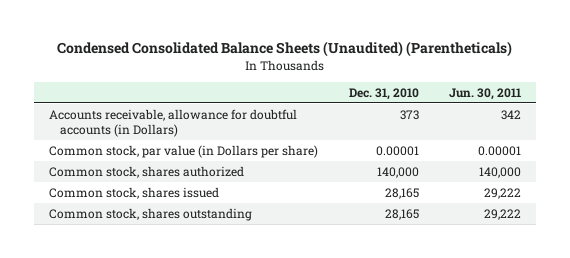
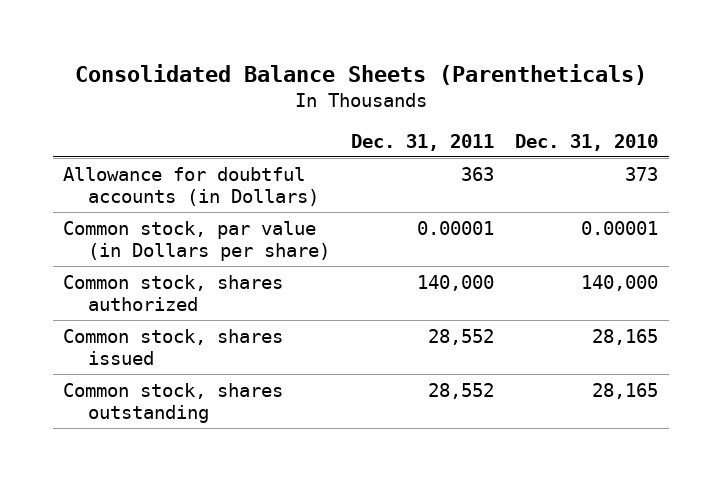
[57,41,513,58] Condensed Consolidated Balance Sheets (Unaudited) (Parentheticals) -> [74,63,647,85] Consolidated Balance Sheets (Parentheticals)
[448,87,521,100] Jun. 30, 2011 -> none
none -> [351,134,495,152] Dec. 31, 2011
[49,108,298,137] Accounts receivable, allowance for doubtful accounts (in Dollars) -> [63,166,320,207] Allowance for doubtful accounts (in Dollars)

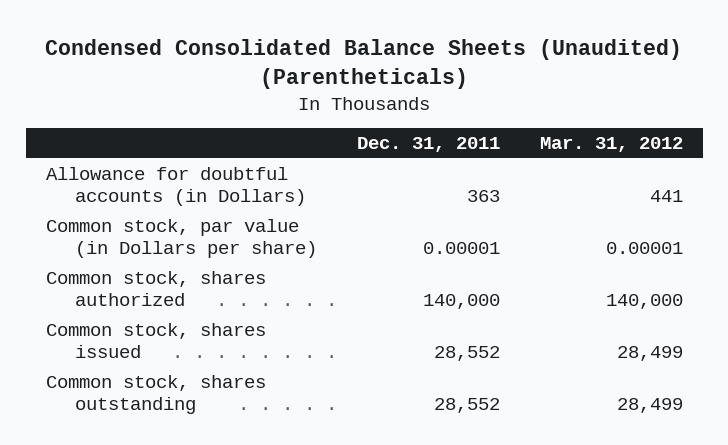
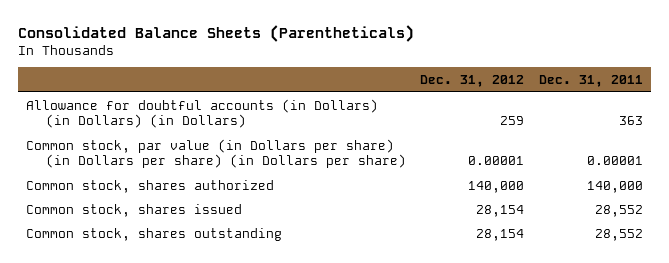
[45,38,683,90] Condensed Consolidated Balance Sheets (Unaudited) (Parentheticals) -> [18,24,415,42] Consolidated Balance Sheets (Parentheticals)
[539,137,683,153] Mar. 31, 2012 -> none
none -> [420,75,525,88] Dec. 31, 2012
[45,166,307,207] Allowance for doubtful accounts (in Dollars) -> [25,98,378,129] Allowance for doubtful accounts (in Dollars) (in Dollars) (in Dollars)
[45,218,318,259] Common stock, par value (in Dollars per share) -> [25,138,406,169] Common stock, par value (in Dollars per share) (in Dollars per share) (in Dollars per share)

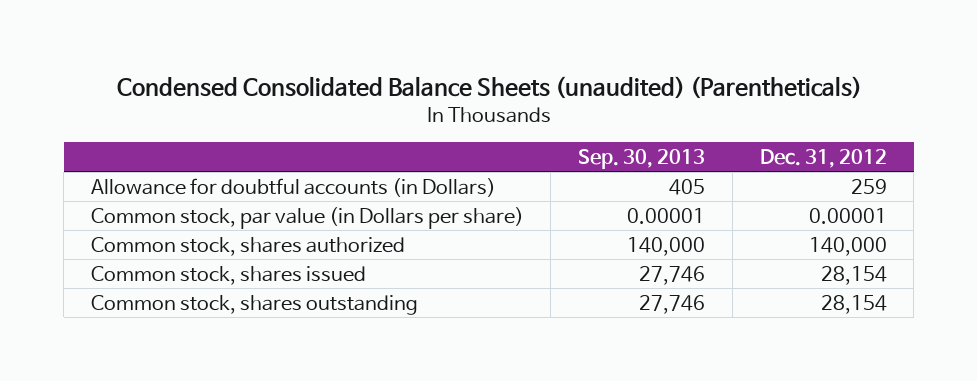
[18,24,415,42] Consolidated Balance Sheets (Parentheticals) -> [116,75,862,99] Condensed Consolidated Balance Sheets (unaudited) (Parentheticals)
[539,75,644,88] Dec. 31, 2011 -> none
none -> [578,148,706,169] Sep. 30, 2013
[25,98,378,129] Allowance for doubtful accounts (in Dollars) (in Dollars) (in Dollars) -> [90,177,496,197] Allowance for doubtful accounts (in Dollars)
[25,138,406,169] Common stock, par value (in Dollars per share) (in Dollars per share) (in Dollars per share) -> [90,206,524,229] Common stock, par value (in Dollars per share)

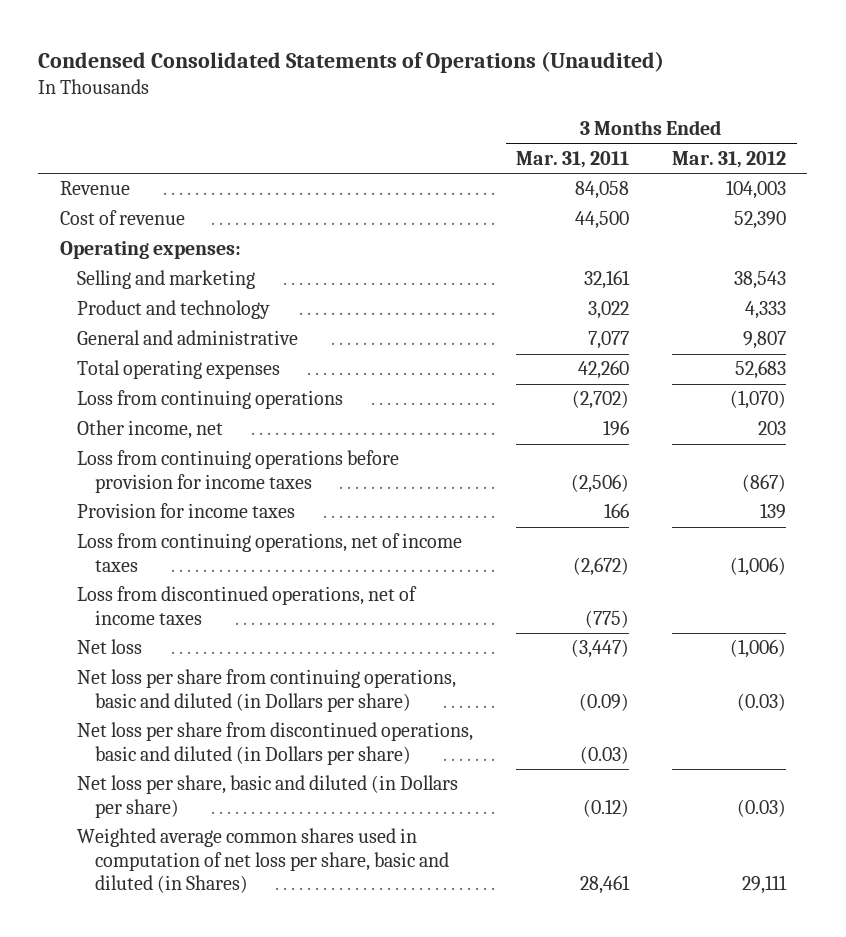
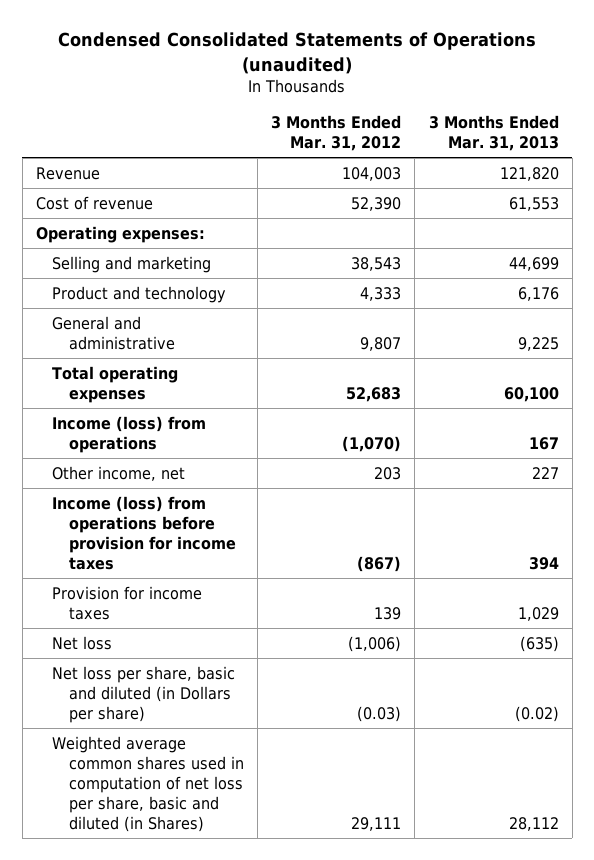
[38,51,665,74] Condensed Consolidated Statements of Operations (Unaudited) -> [58,32,537,74] Condensed Consolidated Statements of Operations (unaudited)
[516,150,630,168] Mar. 31, 2011 -> none
none -> [428,115,559,152] 3 Months Ended Mar. 31, 2013
[77,390,344,410] Loss from continuing operations -> [52,415,207,453] Income (loss) from operations
[77,450,400,493] Loss from continuing operations before provision for income taxes -> [52,495,237,570] Income (loss) from operations before provision for income taxes
[77,533,463,572] Loss from continuing operations, net of income taxes -> none
[77,586,418,625] Loss from discontinued operations, net of income taxes -> none
[77,669,457,712] Net loss per share from continuing operations, basic and diluted (in Dollars per share) -> none
[77,722,474,765] Net loss per share from discontinued operations, basic and diluted (in Dollars per share) -> none

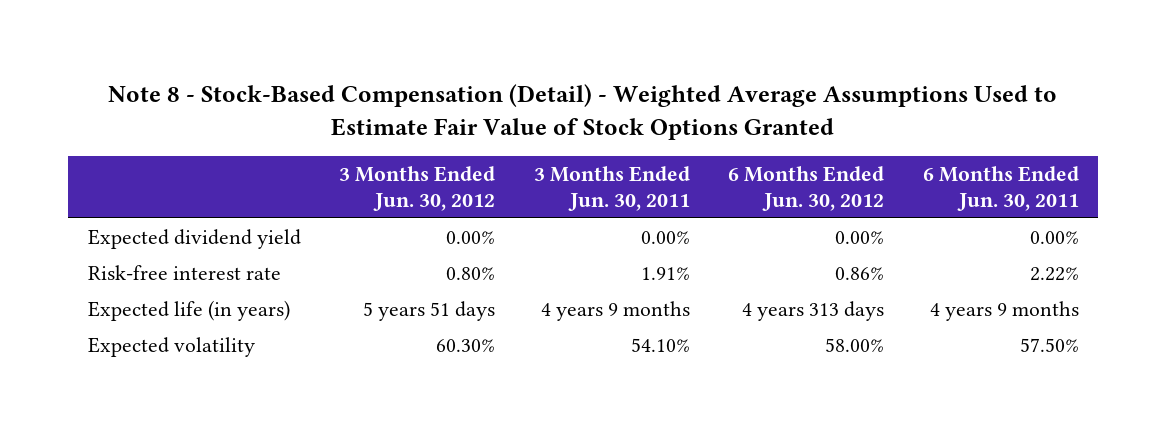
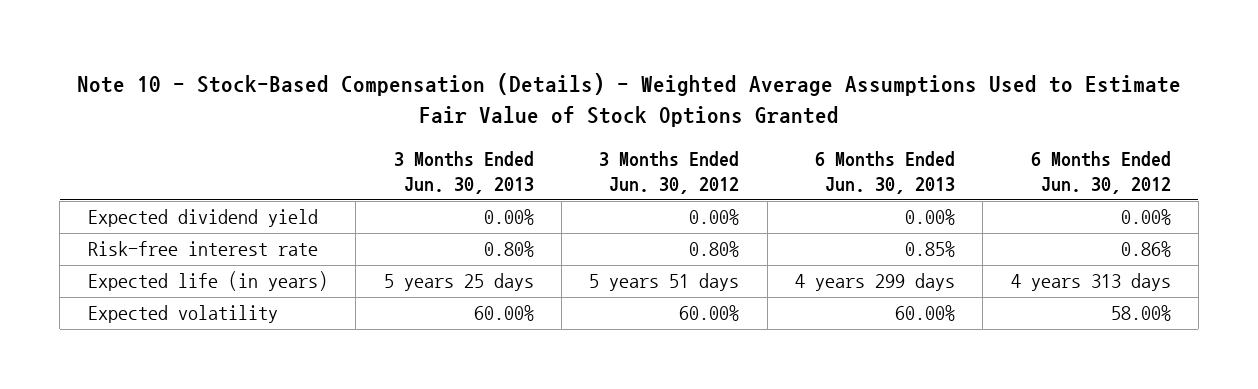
[108,83,1058,140] Note 8 - Stock-Based Compensation (Detail) - Weighted Average Assumptions Used to Estimate Fair Value of Stock Options Granted -> [77,73,1182,128] Note 10 - Stock-Based Compensation (Details) - Weighted Average Assumptions Used to Estimate Fair Value of Stock Options Granted
[533,165,690,211] 3 Months Ended Jun. 30, 2011 -> none
[922,165,1079,211] 6 Months Ended Jun. 30, 2011 -> none
none -> [393,150,534,195] 3 Months Ended Jun. 30, 2013
none -> [814,150,955,195] 6 Months Ended Jun. 30, 2013
[436,338,496,352] 60.30% -> [679,305,740,322] 60.00%

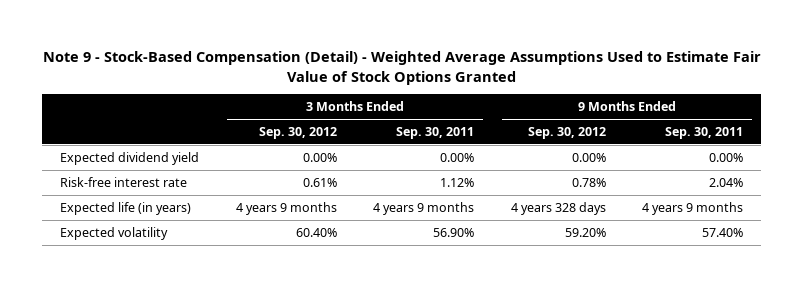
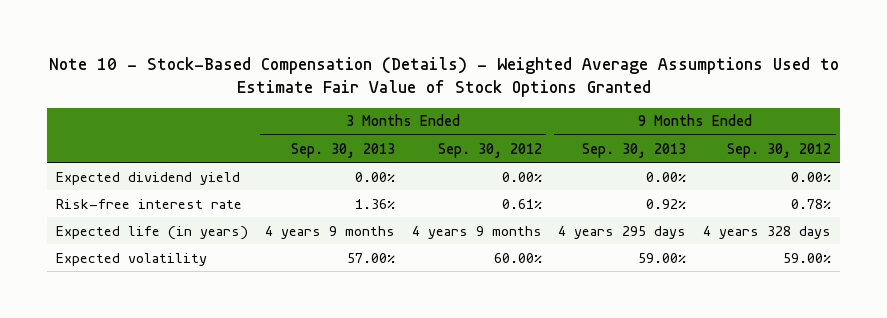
[42,50,761,85] Note 9 - Stock-Based Compensation (Detail) - Weighted Average Assumptions Used to Estimate Fair Value of Stock Options Granted -> [48,57,839,98] Note 10 - Stock-Based Compensation (Details) - Weighted Average Assumptions Used to Estimate Fair Value of Stock Options Granted
[396,127,475,140] Sep. 30, 2011 -> none
[665,127,744,140] Sep. 30, 2011 -> none
none -> [290,142,395,158] Sep. 30, 2013
none -> [582,142,687,158] Sep. 30, 2013
[295,227,337,237] 60.40% -> [493,252,542,263] 60.00%
[564,227,606,237] 59.20% -> [783,252,832,263] 59.00%

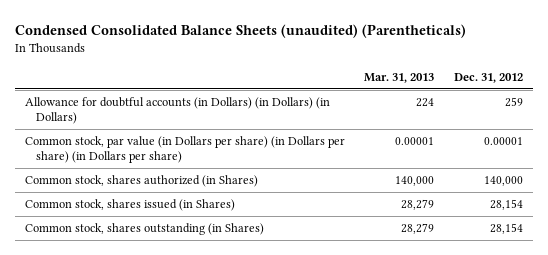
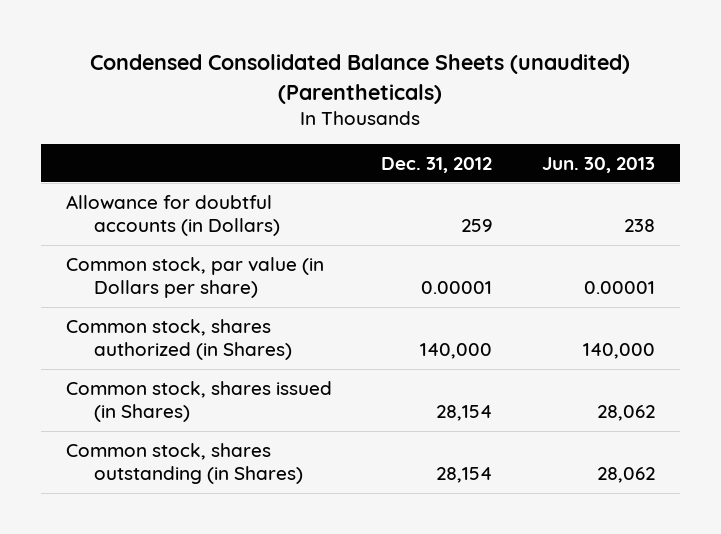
[364,72,435,83] Mar. 31, 2013 -> none
none -> [541,156,655,173] Jun. 30, 2013
[25,97,331,125] Allowance for doubtful accounts (in Dollars) (in Dollars) (in Dollars) -> [65,194,281,237] Allowance for doubtful accounts (in Dollars)
[25,136,346,164] Common stock, par value (in Dollars per share) (in Dollars per share) (in Dollars per share) -> [65,256,324,299] Common stock, par value (in Dollars per share)

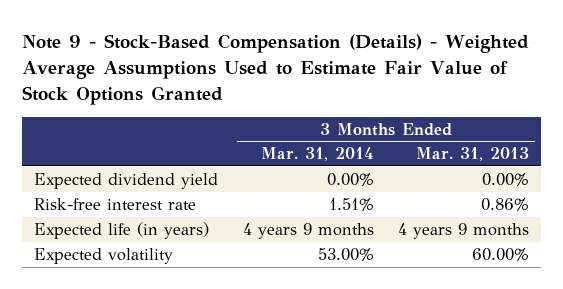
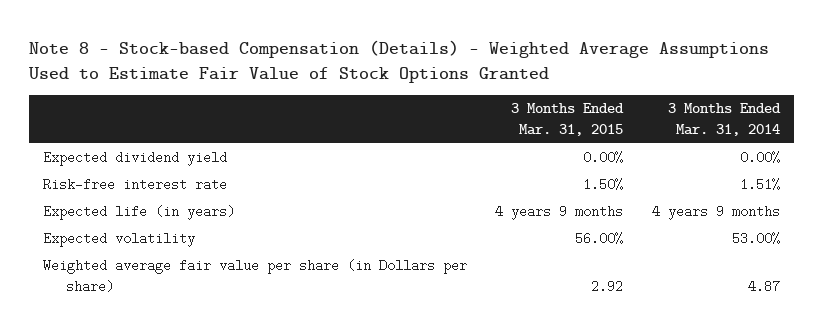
[22,34,530,106] Note 9 - Stock-Based Compensation (Details) - Weighted Average Assumptions Used to Estimate Fair Value of Stock Options Granted -> [27,39,769,83] Note 8 - Stock-based Compensation (Details) - Weighted Average Assumptions Used to Estimate Fair Value of Stock Options Granted
[416,147,530,162] Mar. 31, 2013 -> none
none -> [511,103,625,136] 3 Months Ended Mar. 31, 2015
none -> [43,259,468,293] Weighted average fair value per share (in Dollars per share)

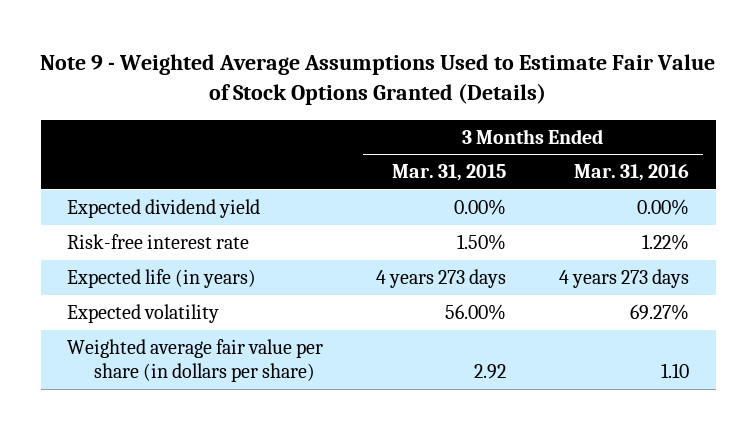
[27,39,769,83] Note 8 - Stock-based Compensation (Details) - Weighted Average Assumptions Used to Estimate Fair Value of Stock Options Granted -> [40,54,716,106] Note 9 - Weighted Average Assumptions Used to Estimate Fair Value of Stock Options Granted (Details)
[667,103,781,136] 3 Months Ended Mar. 31, 2014 -> none
none -> [574,164,690,182] Mar. 31, 2016
[495,205,624,221] 4 years 9 months -> [376,268,507,288] 4 years 273 days
[43,259,468,293] Weighted average fair value per share (in Dollars per share) -> [67,338,324,383] Weighted average fair value per share (in dollars per share)

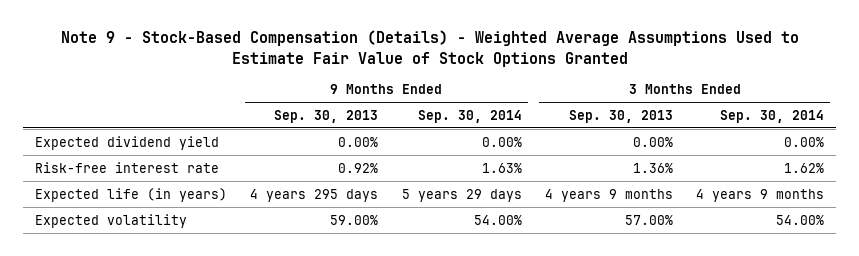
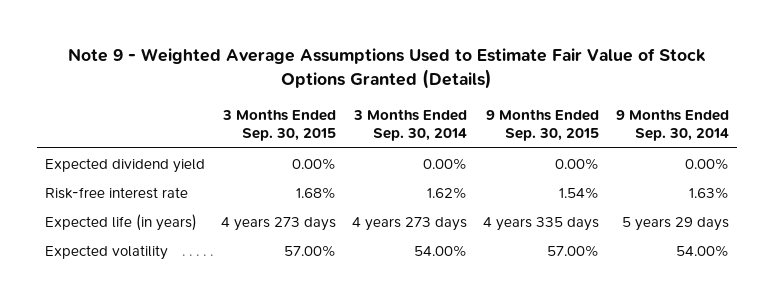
[60,30,799,67] Note 9 - Stock-Based Compensation (Details) - Weighted Average Assumptions Used to Estimate Fair Value of Stock Options Granted -> [67,48,706,89] Note 9 - Weighted Average Assumptions Used to Estimate Fair Value of Stock Options Granted (Details)
[274,109,379,123] Sep. 30, 2013 -> none
[569,109,674,123] Sep. 30, 2013 -> none
none -> [222,108,337,142] 3 Months Ended Sep. 30, 2015
none -> [486,108,600,142] 9 Months Ended Sep. 30, 2015
[696,188,825,202] 4 years 9 months -> [352,216,468,231] 4 years 273 days

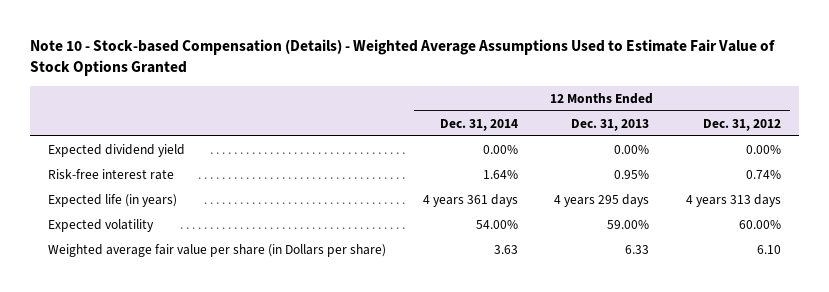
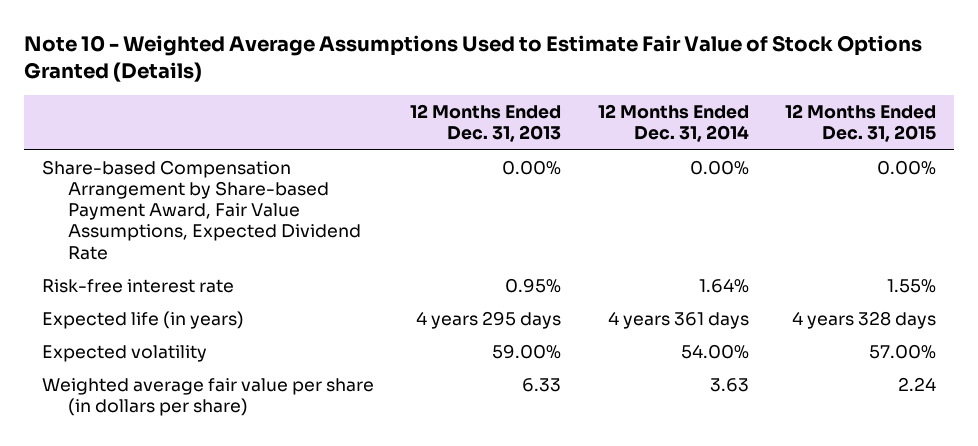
[30,39,776,77] Note 10 - Stock-based Compensation (Details) - Weighted Average Assumptions Used to Estimate Fair Value of Stock Options Granted -> [23,34,922,83] Note 10 - Weighted Average Assumptions Used to Estimate Fair Value of Stock Options Granted (Details)
[702,118,781,131] Dec. 31, 2012 -> none
none -> [784,104,936,143] 12 Months Ended Dec. 31, 2015
[48,144,186,158] Expected dividend yield -> [42,159,361,260] Share-based Compensation Arrangement by Share-based Payment Award, Fair Value Assumptions, Expected Dividend Rate
[48,244,387,258] Weighted average fair value per share (in Dollars per share) -> [42,377,375,417] Weighted average fair value per share (in dollars per share)

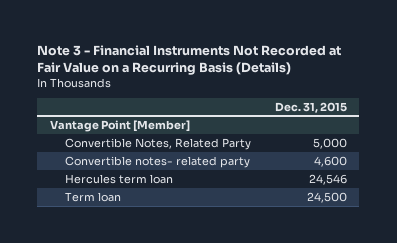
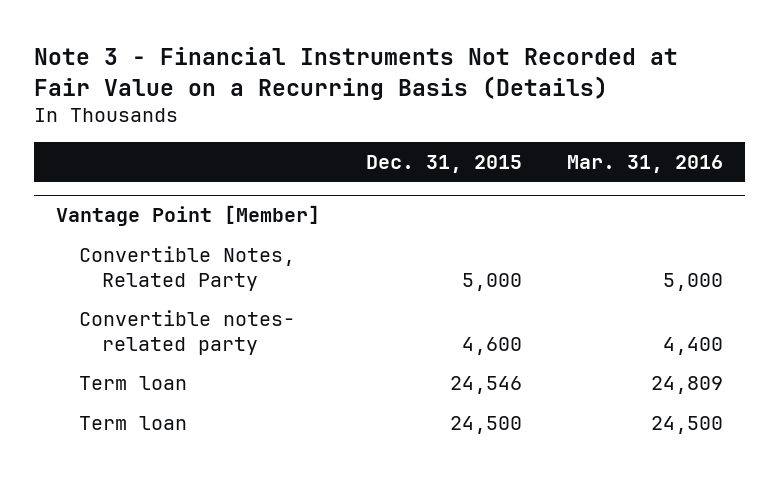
none -> [566,155,723,174] Mar. 31, 2016
[64,173,173,184] Hercules term loan -> [79,376,188,391] Term loan

